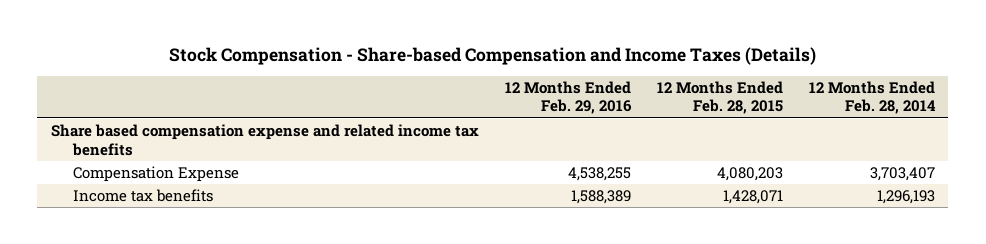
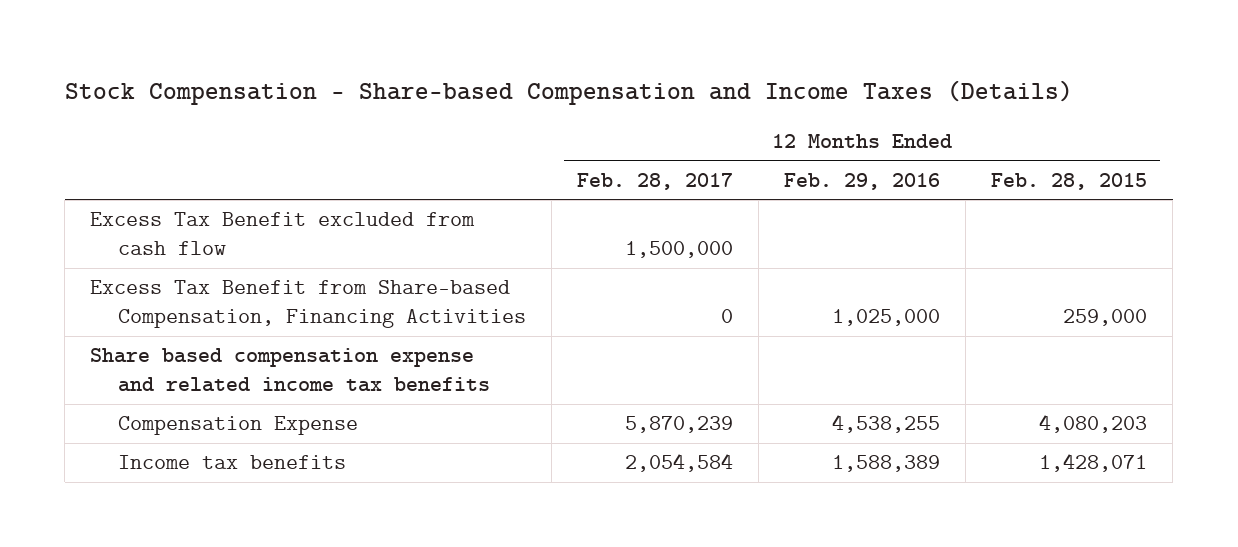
[809,80,937,115] 12 Months Ended Feb. 28, 2014 -> none
none -> [576,172,733,190] Feb. 28, 2017
none -> [90,212,476,256] Excess Tax Benefit excluded from cash flow
none -> [90,280,526,329] Excess Tax Benefit from Share-based Compensation, Financing Activities

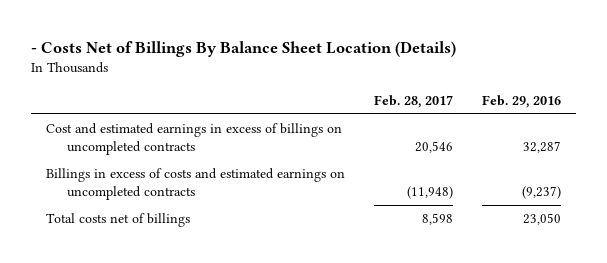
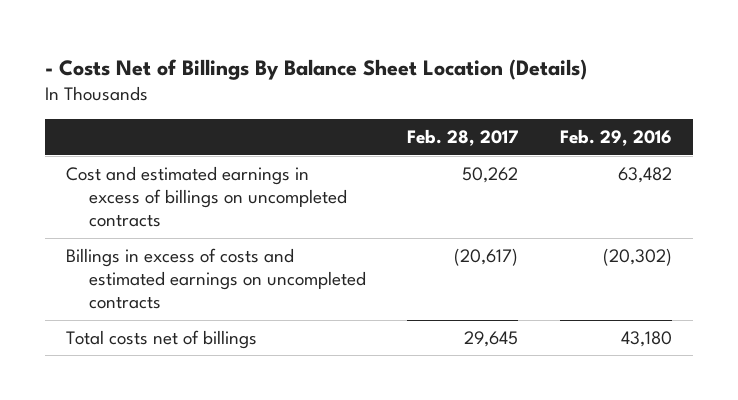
[414,141,453,154] 20,546 -> [462,166,519,183] 50,262
[523,141,562,154] 32,287 -> [617,166,672,183] 63,482
[406,186,453,200] (11,948) -> [454,247,519,266] (20,617)
[522,186,562,200] (9,237) -> [602,247,672,266] (20,302)
[421,213,453,226] 8,598 -> [464,330,519,347] 29,645
[523,213,562,226] 23,050 -> [620,330,672,347] 43,180

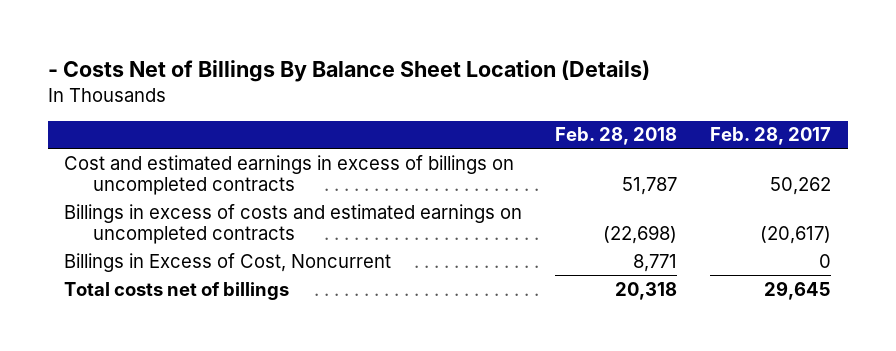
[559,129,672,147] Feb. 29, 2016 -> none
none -> [555,127,678,146] Feb. 28, 2018
none -> [64,252,392,272] Billings in Excess of Cost, Noncurrent

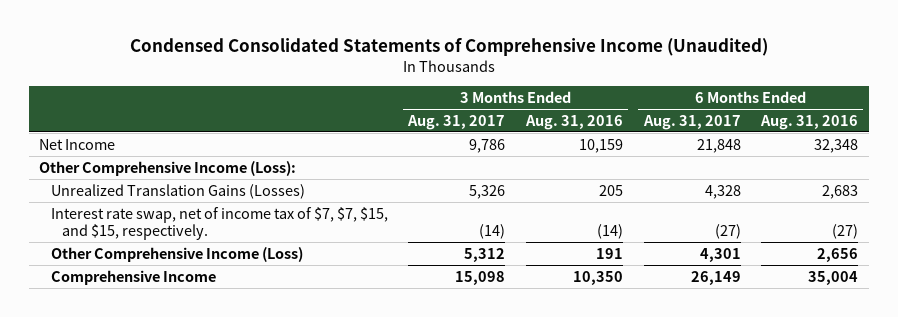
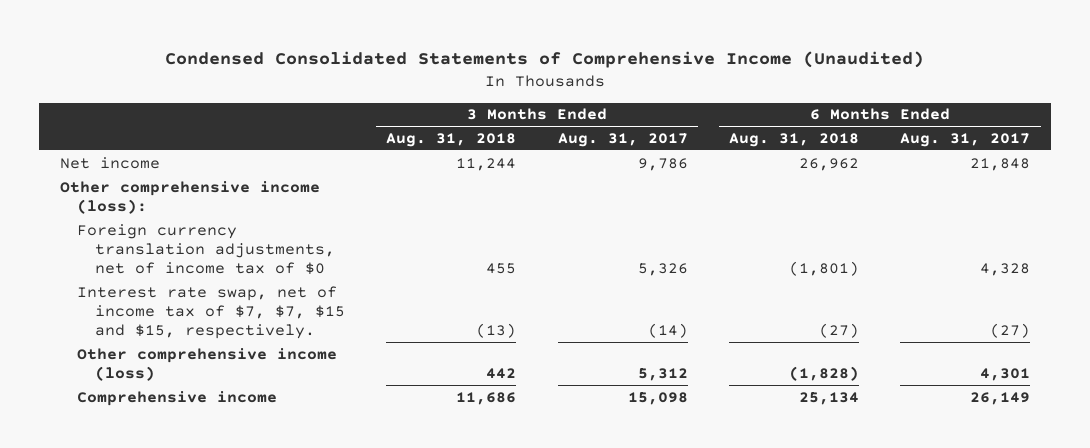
[524,114,623,130] Aug. 31, 2016 -> none
[760,114,859,130] Aug. 31, 2016 -> none
none -> [386,132,517,147] Aug. 31, 2018
none -> [729,132,860,147] Aug. 31, 2018
[39,138,116,150] Net Income -> [59,156,160,169] Net income
[39,160,297,176] Other Comprehensive Income (Loss): -> [59,180,320,214] Other comprehensive income (loss):
[50,183,305,199] Unrealized Translation Gains (Losses) -> [77,223,336,275] Foreign currency translation adjustments, net of income tax of $0
[50,206,388,241] Interest rate swap, net of income tax of $7, $7, $15, and $15, respectively. -> [77,285,346,339] Interest rate swap, net of income tax of $7, $7, $15 and $15, respectively.
[50,246,303,262] Other Comprehensive Income (Loss) -> [77,347,338,381] Other comprehensive income (loss)
[50,269,216,285] Comprehensive Income -> [77,390,278,406] Comprehensive income

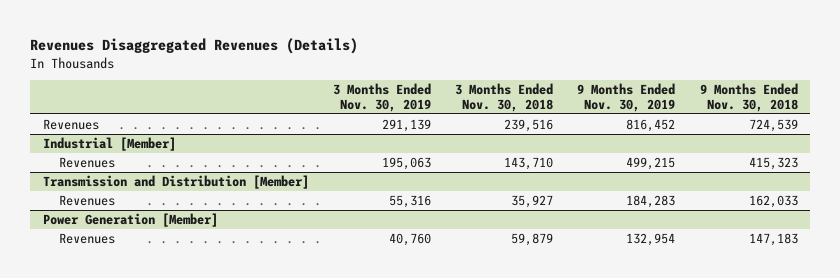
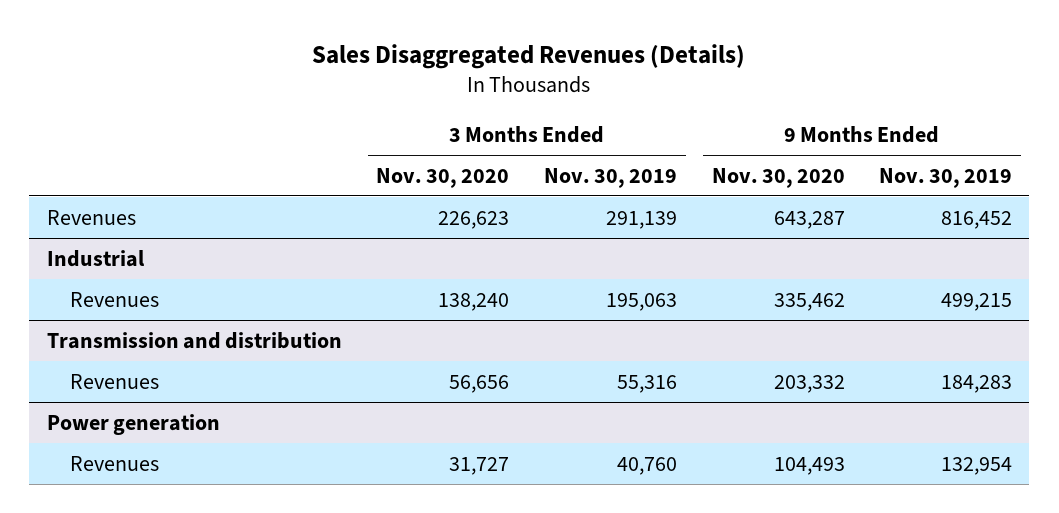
[30,38,359,55] Revenues Disaggregated Revenues (Details) -> [312,44,746,70] Sales Disaggregated Revenues (Details)
[455,83,554,113] 3 Months Ended Nov. 30, 2018 -> none
[699,83,798,113] 9 Months Ended Nov. 30, 2018 -> none
none -> [376,167,510,188] Nov. 30, 2020
none -> [711,167,845,188] Nov. 30, 2020
[42,136,176,151] Industrial [Member] -> [46,249,145,267] Industrial
[42,174,309,189] Transmission and Distribution [Member] -> [46,331,342,349] Transmission and distribution
[42,212,218,227] Power Generation [Member] -> [46,413,220,435] Power generation

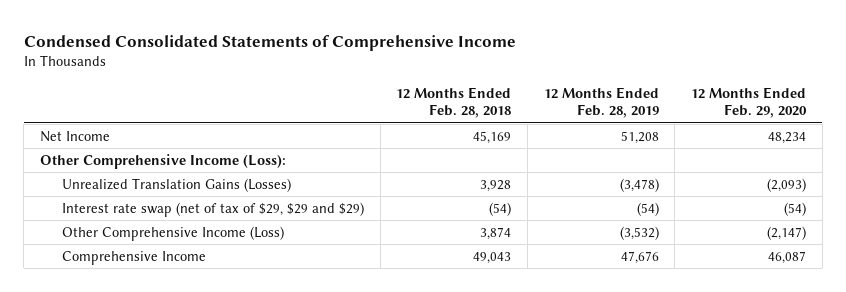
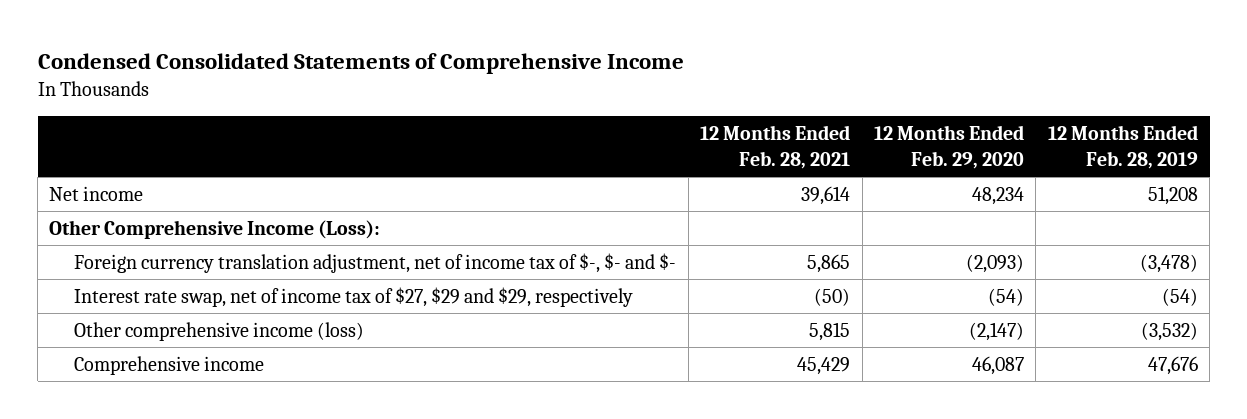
[396,86,512,119] 12 Months Ended Feb. 28, 2018 -> none
none -> [700,125,851,170] 12 Months Ended Feb. 28, 2021
[39,130,110,142] Net Income -> [49,185,144,201] Net income
[61,177,291,192] Unrealized Translation Gains (Losses) -> [74,252,677,273] Foreign currency translation adjustment, net of income tax of $-, $- and $-
[61,201,364,217] Interest rate swap (net of tax of $29, $29 and $29) -> [74,286,634,307] Interest rate swap, net of income tax of $27, $29 and $29, respectively
[61,225,284,241] Other Comprehensive Income (Loss) -> [74,321,365,341] Other comprehensive income (loss)
[61,250,206,265] Comprehensive Income -> [74,355,265,375] Comprehensive income

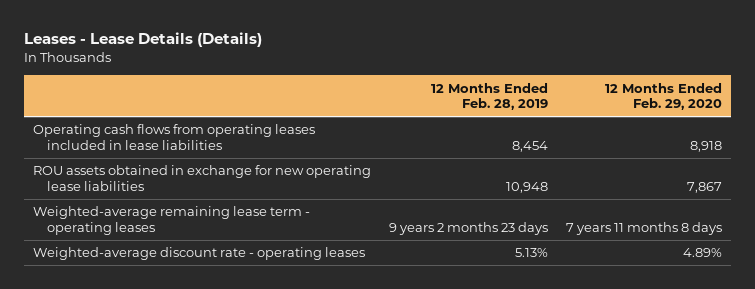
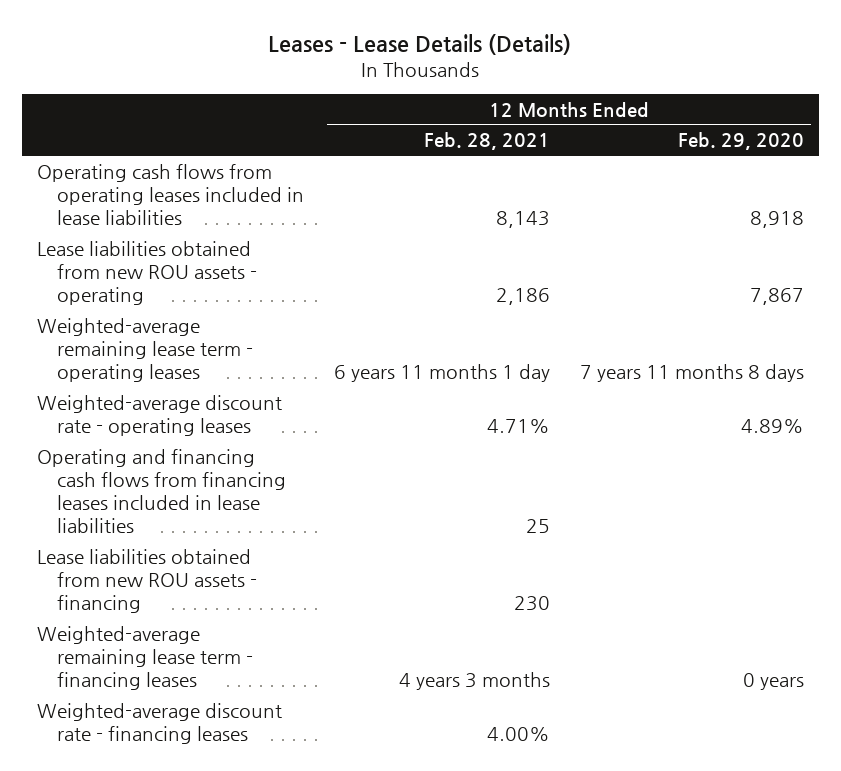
[431,82,549,111] 12 Months Ended Feb. 28, 2019 -> none
none -> [424,132,551,151] Feb. 28, 2021
[32,165,371,192] ROU assets obtained in exchange for new operating lease liabilities -> [36,240,258,306] Lease liabilities obtained from new ROU assets - operating
none -> [36,448,287,534] Operating and financing cash flows from financing leases included in lease liabilities
none -> [36,548,258,614] Lease liabilities obtained from new ROU assets - financing
none -> [36,625,254,691] Weighted-average remaining lease term - financing leases
none -> [36,702,282,744] Weighted-average discount rate - financing leases

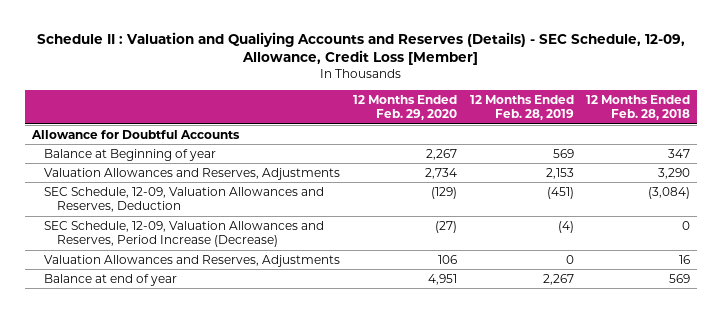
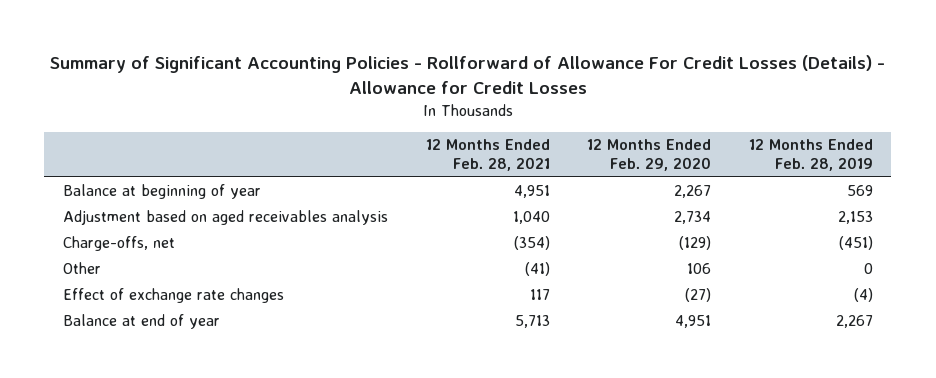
[36,31,685,66] Schedule II : Valuation and Qualiying Accounts and Reserves (Details) - SEC Schedule, 12-09, Allowance, Credit Loss [Member] -> [49,55,885,94] Summary of Significant Accounting Policies - Rollforward of Allowance For Credit Losses (Details) - Allowance for Credit Losses
[586,94,691,121] 12 Months Ended Feb. 28, 2018 -> none
none -> [425,139,550,172] 12 Months Ended Feb. 28, 2021
[30,129,240,139] Allowance for Doubtful Accounts -> none
[44,254,341,267] Valuation Allowances and Reserves, Adjustments -> none
[44,148,217,161] Balance at Beginning of year -> [62,184,261,200] Balance at beginning of year
[44,167,341,180] Valuation Allowances and Reserves, Adjustments -> [62,210,388,226] Adjustment based on aged receivables analysis
[44,186,325,213] SEC Schedule, 12-09, Valuation Allowances and Reserves, Deduction -> [62,236,175,252] Charge-offs, net
none -> [62,262,101,275] Other
[44,220,325,248] SEC Schedule, 12-09, Valuation Allowances and Reserves, Period Increase (Decrease) -> [62,288,284,304] Effect of exchange rate changes

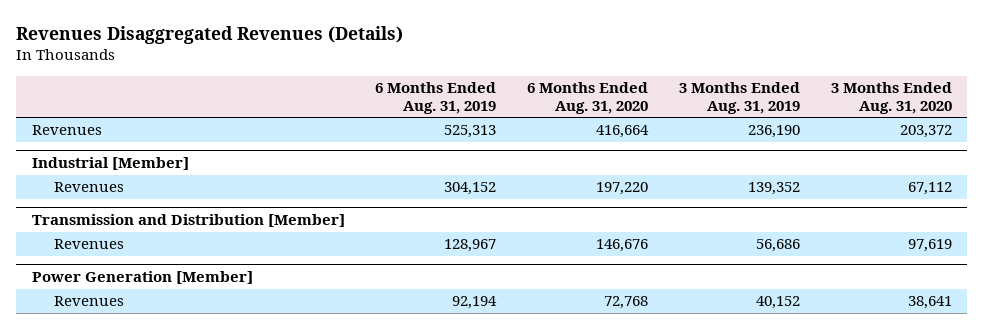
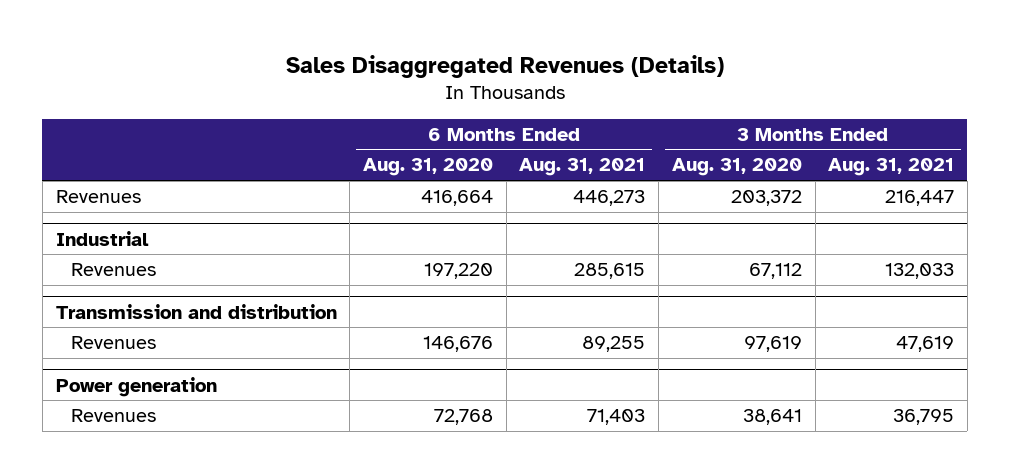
[16,25,404,44] Revenues Disaggregated Revenues (Details) -> [285,54,724,78] Sales Disaggregated Revenues (Details)
[375,81,497,114] 6 Months Ended Aug. 31, 2019 -> none
[678,81,800,114] 3 Months Ended Aug. 31, 2019 -> none
none -> [519,158,646,177] Aug. 31, 2021
none -> [828,158,955,177] Aug. 31, 2021
[31,157,189,171] Industrial [Member] -> [55,230,149,246] Industrial
[31,214,345,228] Transmission and Distribution [Member] -> [55,303,337,319] Transmission and distribution
[31,271,253,285] Power Generation [Member] -> [55,376,217,397] Power generation

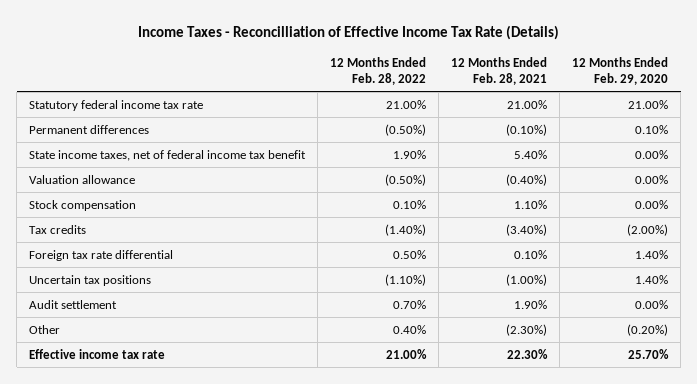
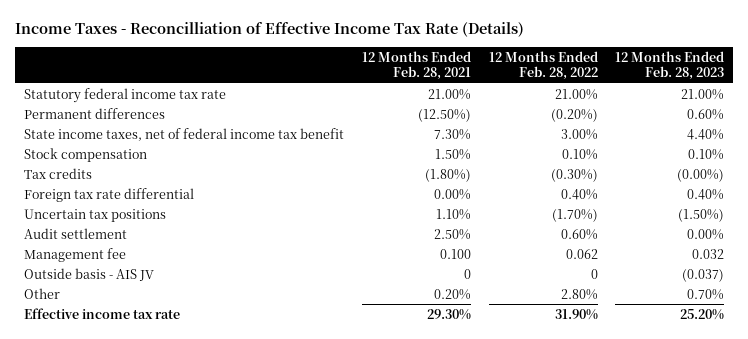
[572,56,669,86] 12 Months Ended Feb. 29, 2020 -> none
none -> [615,50,725,81] 12 Months Ended Feb. 28, 2023
[29,174,136,184] Valuation allowance -> none
[385,123,427,136] (0.50%) -> [550,108,598,122] (0.20%)
[506,123,548,136] (0.10%) -> [417,108,471,122] (12.50%)
[393,149,427,159] 1.90% -> [560,128,598,140] 3.00%
[514,149,548,159] 5.40% -> [433,128,471,140] 7.30%
[514,199,548,209] 1.10% -> [434,148,471,160] 1.50%
[385,223,427,236] (1.40%) -> [550,168,598,182] (0.30%)
[506,223,548,236] (3.40%) -> [424,168,471,182] (1.80%)
[393,249,427,259] 0.50% -> [560,188,598,200] 0.40%
[514,249,548,259] 0.10% -> [433,188,471,200] 0.00%
[385,273,427,286] (1.10%) -> [551,208,598,222] (1.70%)
[506,273,548,286] (1.00%) -> [435,208,471,220] 1.10%
[393,299,427,309] 0.70% -> [560,228,598,240] 0.60%
[514,299,548,309] 1.90% -> [433,228,471,240] 2.50%
none -> [23,247,126,262] Management fee
none -> [23,267,154,281] Outside basis - AIS JV
[393,324,427,334] 0.40% -> [560,288,598,300] 2.80%
[506,323,548,336] (2.30%) -> [433,288,471,300] 0.20%
[386,348,428,359] 21.00% -> [554,308,598,320] 31.90%
[507,348,549,359] 22.30% -> [426,308,471,320] 29.30%

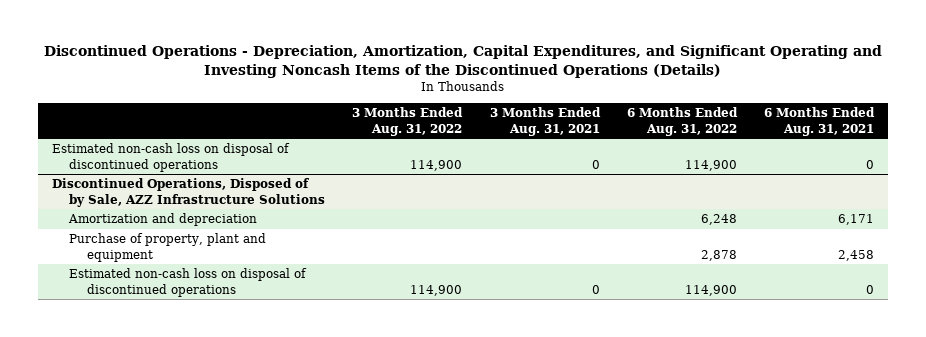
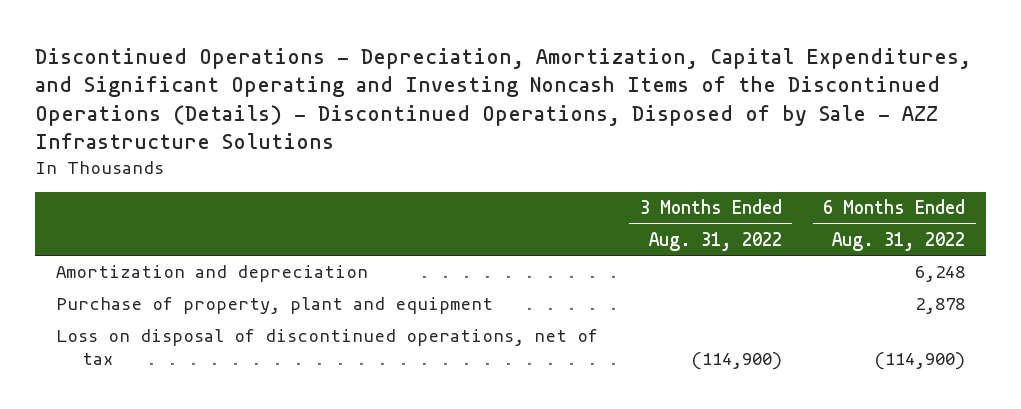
[43,45,882,78] Discontinued Operations - Depreciation, Amortization, Capital Expenditures, and Significant Operating and Investing Noncash Items of the Discontinued Operations (Details) -> [35,47,972,149] Discontinued Operations - Depreciation, Amortization, Capital Expenditures, and Significant Operating and Investing Noncash Items of the Discontinued Operations (Details) - Discontinued Operations, Disposed of by Sale - AZZ Infrastructure Solutions
[489,107,601,136] 3 Months Ended Aug. 31, 2021 -> none
[764,107,876,136] 6 Months Ended Aug. 31, 2021 -> none
[51,143,290,172] Estimated non-cash loss on disposal of discontinued operations -> none
[51,178,326,207] Discontinued Operations, Disposed of by Sale, AZZ Infrastructure Solutions -> none
[69,268,308,297] Estimated non-cash loss on disposal of discontinued operations -> [56,329,599,365] Loss on disposal of discontinued operations, net of tax
[410,284,463,296] 114,900 -> [690,351,782,370] (114,900)
[684,284,737,296] 114,900 -> [874,351,966,370] (114,900)

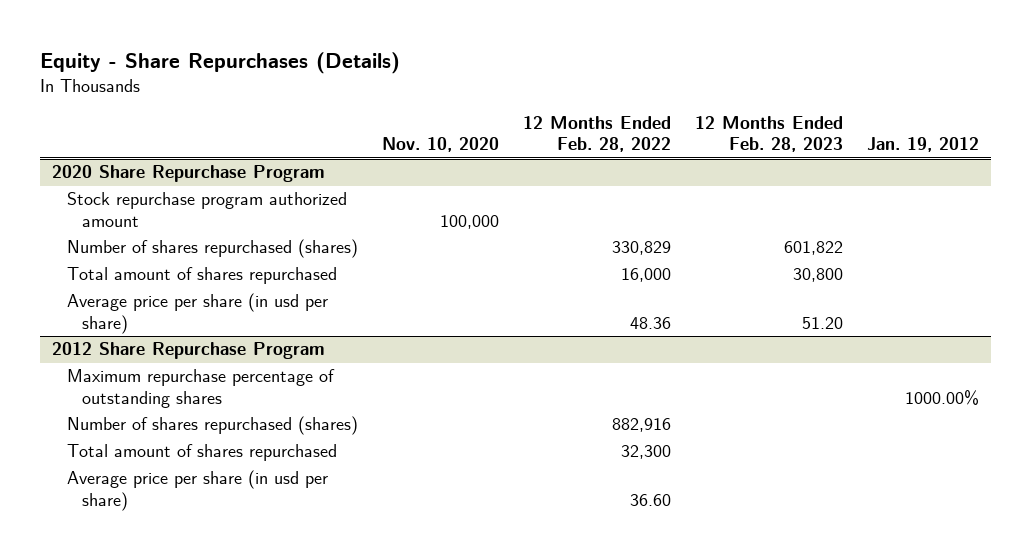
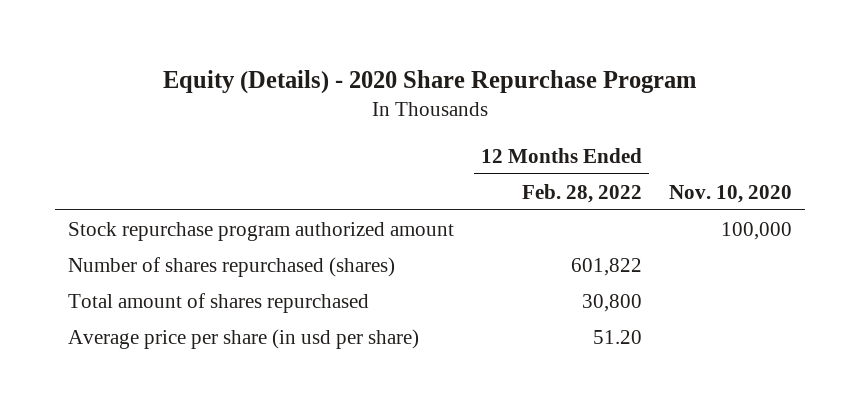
[40,51,401,74] Equity - Share Repurchases (Details) -> [163,69,697,94] Equity (Details) - 2020 Share Repurchase Program
[694,115,843,153] 12 Months Ended Feb. 28, 2023 -> none
[866,137,979,153] Jan. 19, 2012 -> none
[52,165,326,183] 2020 Share Repurchase Program -> none
[52,342,326,360] 2012 Share Repurchase Program -> none
[66,369,335,409] Maximum repurchase percentage of outstanding shares -> none
[66,416,358,436] Number of shares repurchased (shares) -> none
[66,444,337,462] Total amount of shares repurchased -> none
[66,470,328,512] Average price per share (in usd per share) -> none
[611,241,671,256] 330,829 -> [571,257,643,276] 601,822
[620,268,671,283] 16,000 -> [582,293,643,312] 30,800
[629,317,671,330] 48.36 -> [593,329,643,344] 51.20

